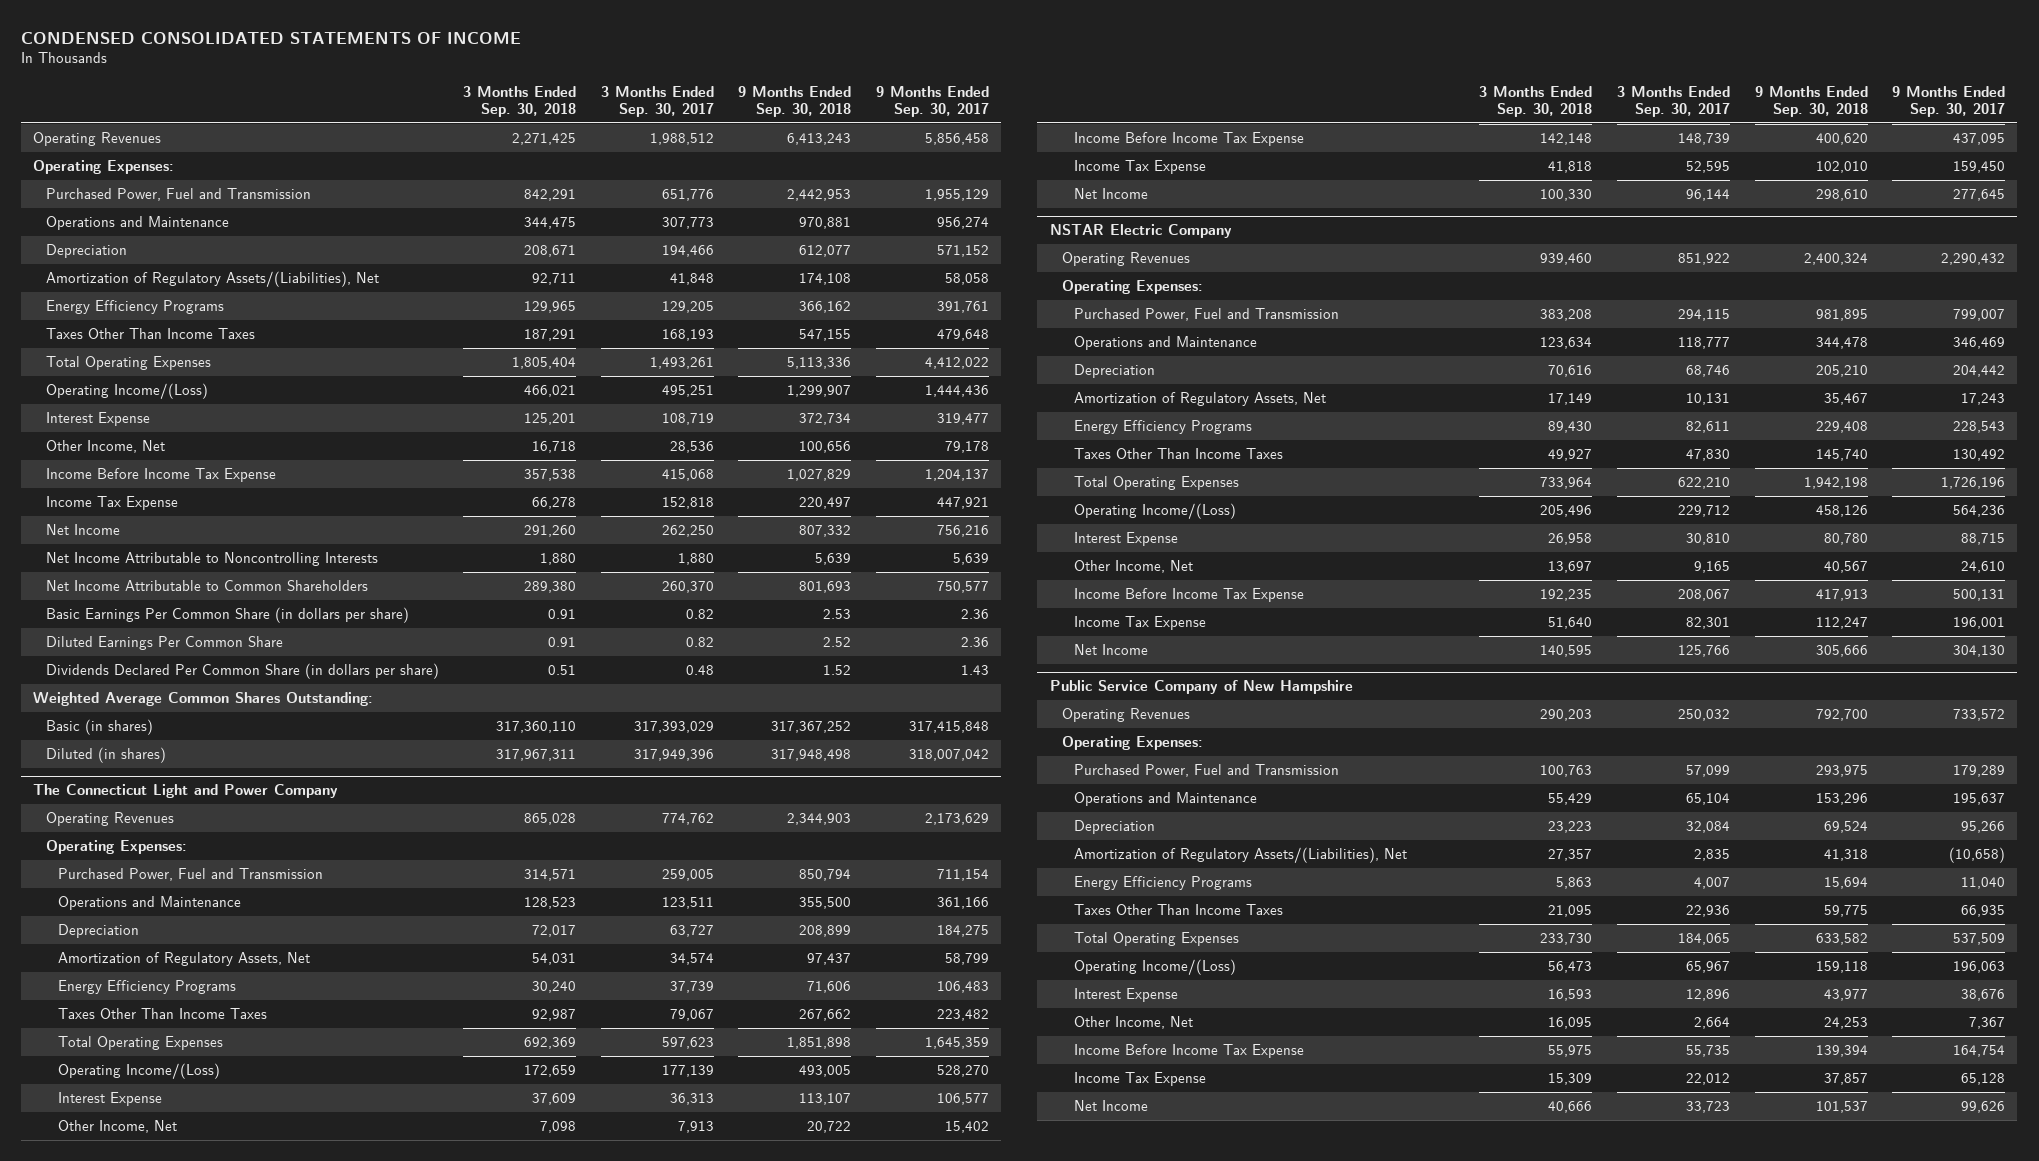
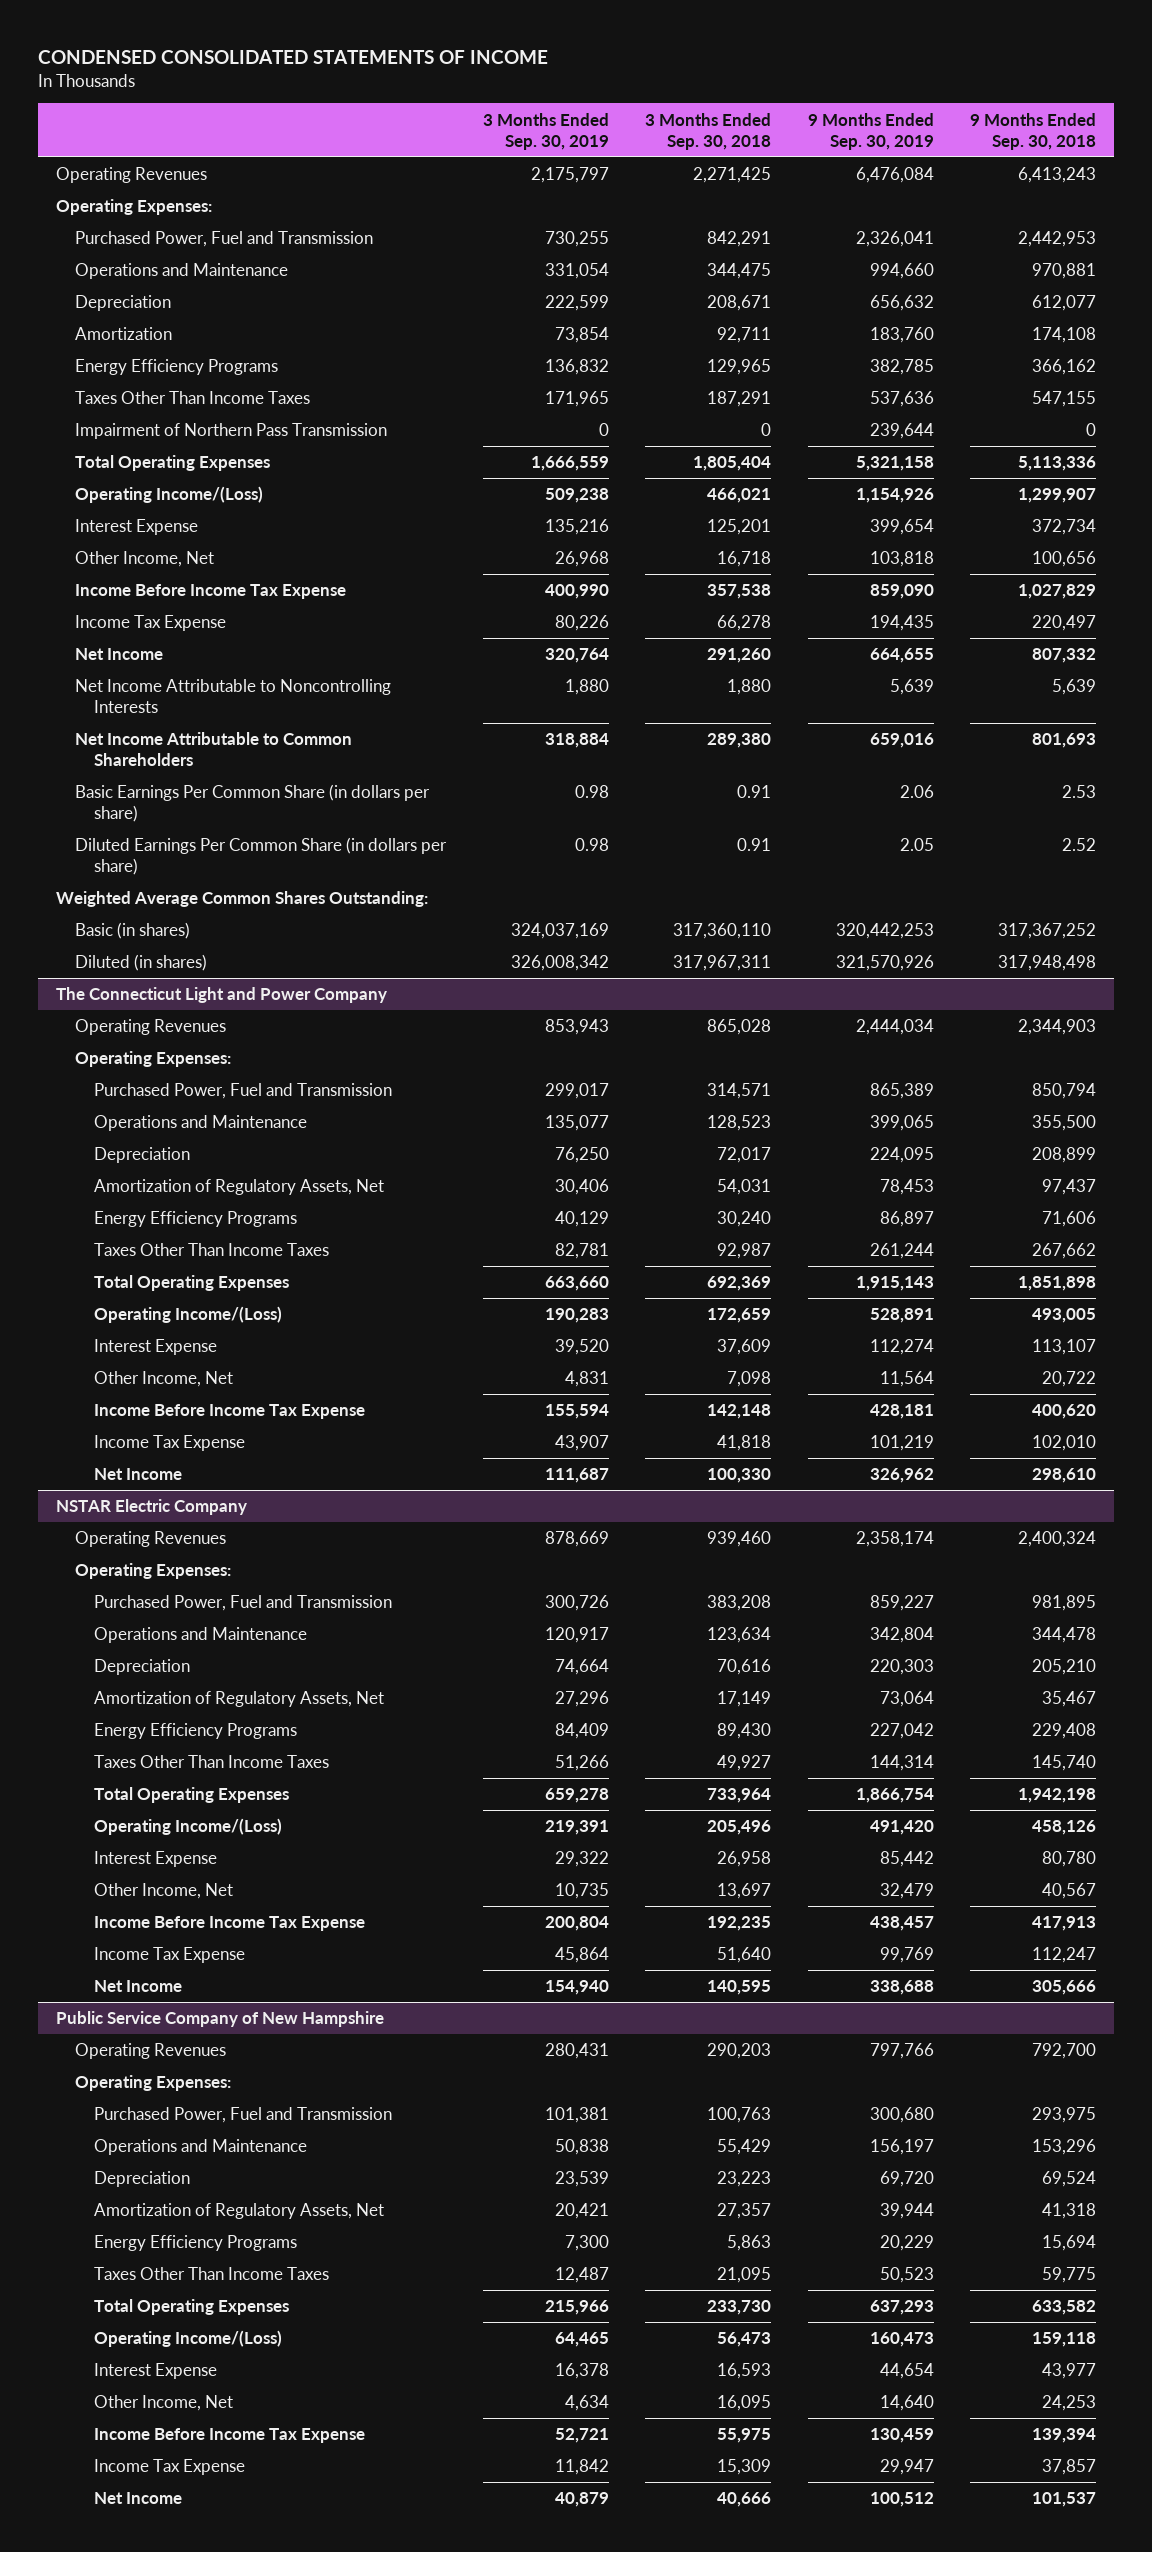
[600,85,714,117] 3 Months Ended Sep. 30, 2017 -> none
[875,85,989,117] 9 Months Ended Sep. 30, 2017 -> none
none -> [482,112,609,150] 3 Months Ended Sep. 30, 2019
none -> [807,112,934,150] 9 Months Ended Sep. 30, 2019
[45,271,379,288] Amortization of Regulatory Assets/(Liabilities), Net -> [75,327,173,341] Amortization
none -> [75,423,388,440] Impairment of Northern Pass Transmission
[45,663,439,680] Dividends Declared Per Common Share (in dollars per share) -> none
[45,636,283,651] Diluted Earnings Per Common Share -> [75,837,448,876] Diluted Earnings Per Common Share (in dollars per share)
[1074,847,1408,864] Amortization of Regulatory Assets/(Liabilities), Net -> [94,2203,385,2220] Amortization of Regulatory Assets, Net

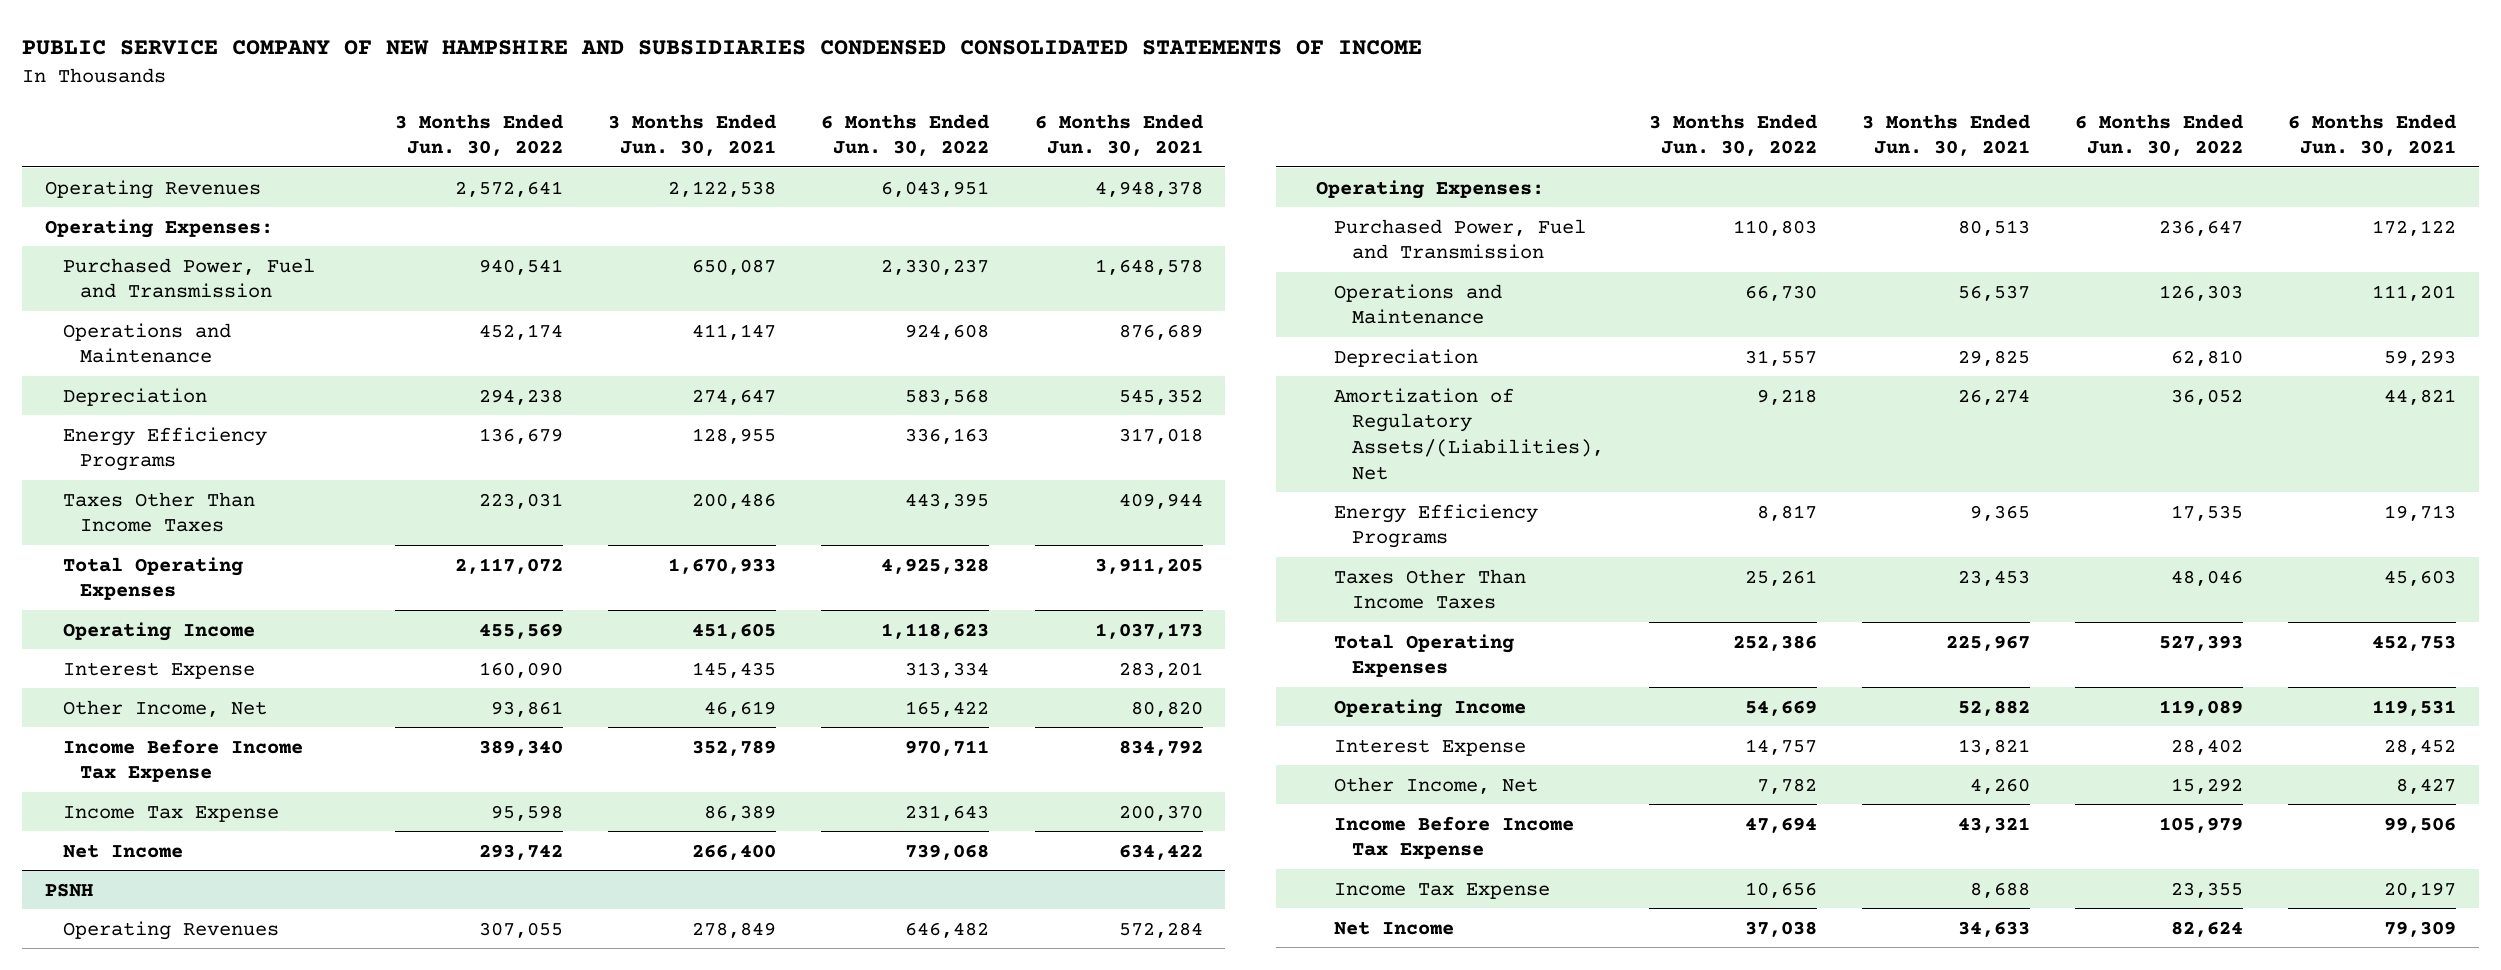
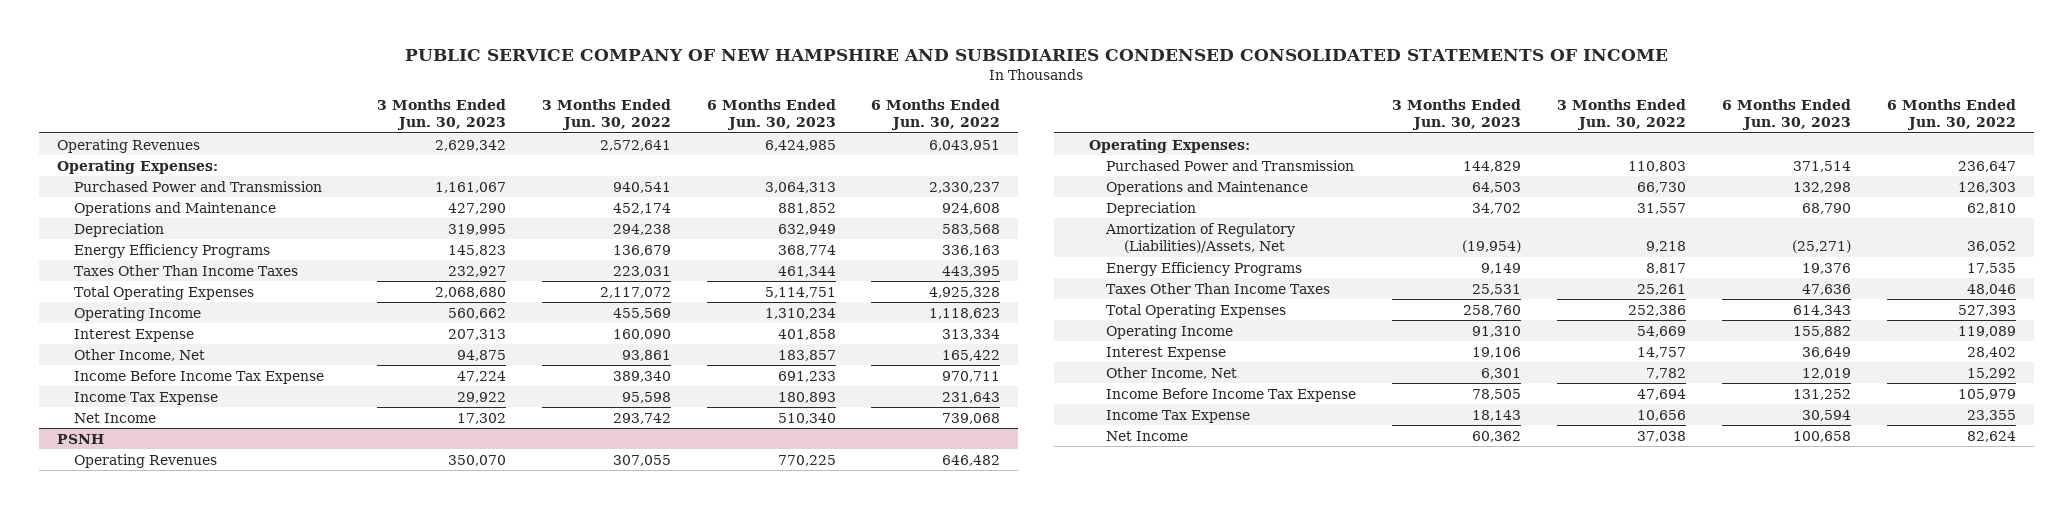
[608,113,777,157] 3 Months Ended Jun. 30, 2021 -> none
[1034,113,1203,157] 6 Months Ended Jun. 30, 2021 -> none
none -> [376,99,506,131] 3 Months Ended Jun. 30, 2023
none -> [706,99,836,131] 6 Months Ended Jun. 30, 2023
[62,257,315,299] Purchased Power, Fuel and Transmission -> [73,180,322,192] Purchased Power and Transmission
[1334,218,1587,260] Purchased Power, Fuel and Transmission -> [1106,159,1355,171] Purchased Power and Transmission
[1334,387,1604,480] Amortization of Regulatory Assets/(Liabilities), Net -> [1105,222,1296,254] Amortization of Regulatory (Liabilities)/Assets, Net

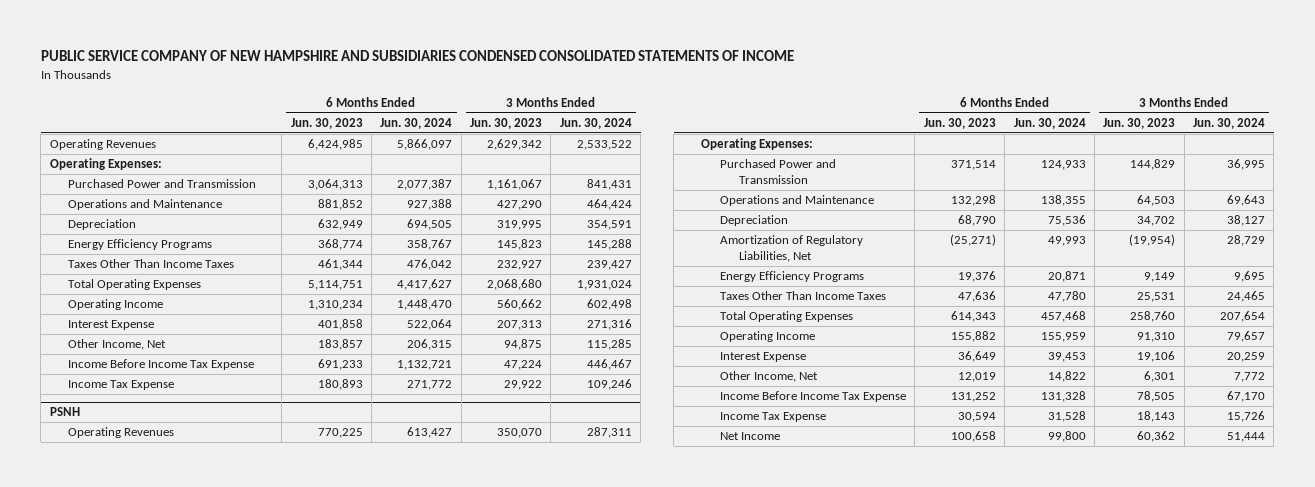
[541,99,671,131] 3 Months Ended Jun. 30, 2022 -> none
[871,99,1001,131] 6 Months Ended Jun. 30, 2022 -> none
none -> [380,117,453,129] Jun. 30, 2024
none -> [559,117,632,129] Jun. 30, 2024
[73,412,156,423] Net Income -> none
[1105,222,1296,254] Amortization of Regulatory (Liabilities)/Assets, Net -> [720,235,864,263] Amortization of Regulatory Liabilities, Net

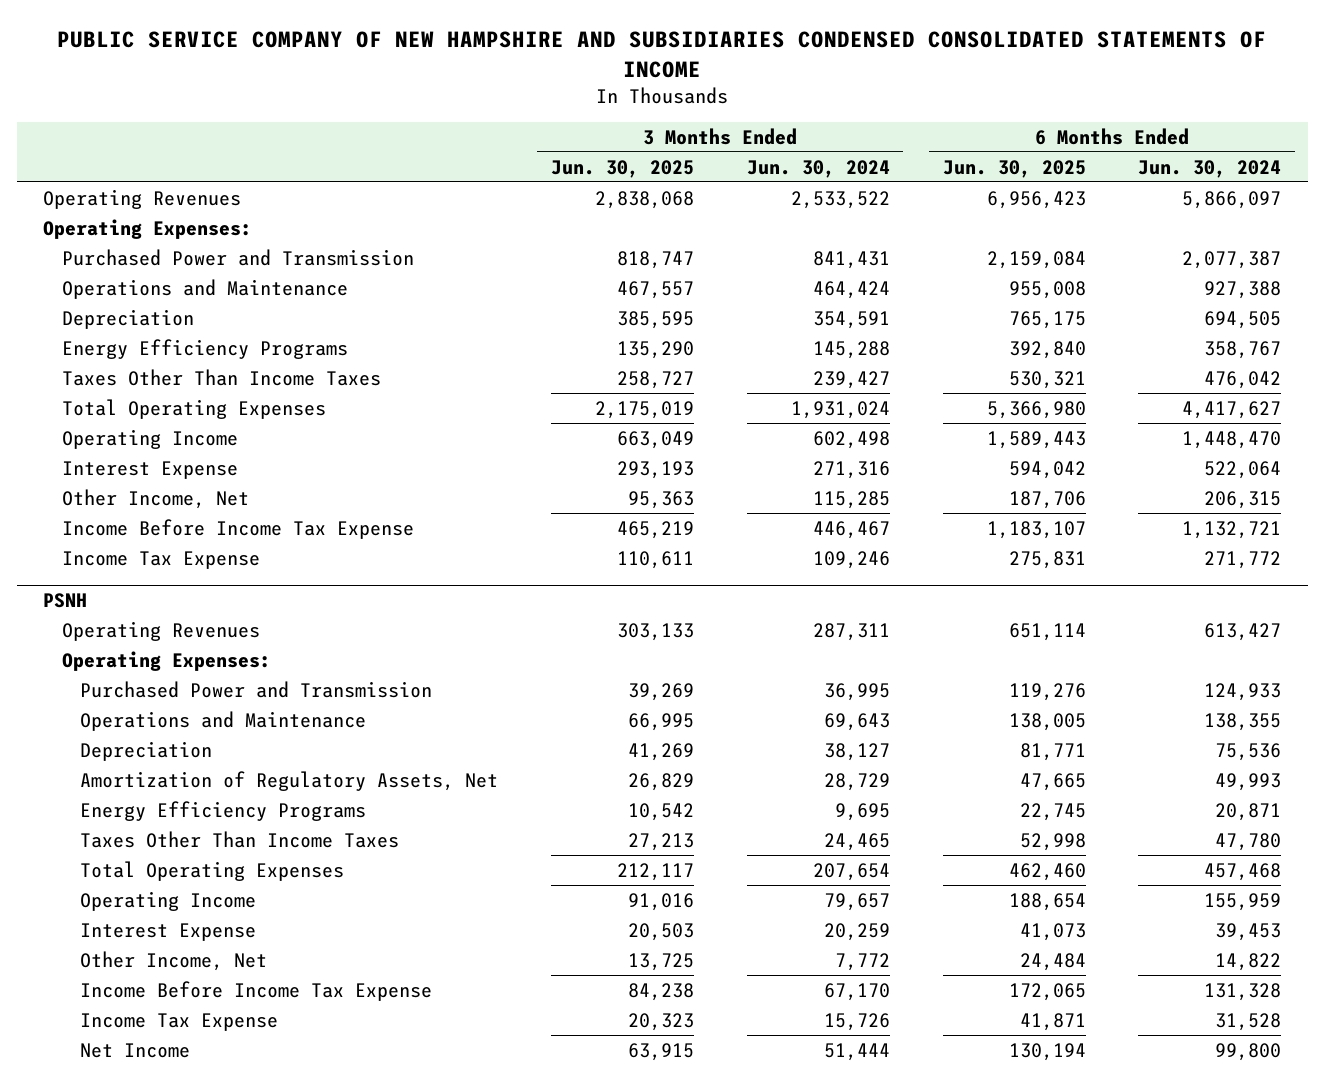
[290,117,363,129] Jun. 30, 2023 -> none
[470,117,543,129] Jun. 30, 2023 -> none
none -> [550,159,694,178] Jun. 30, 2025
none -> [942,159,1086,178] Jun. 30, 2025
[720,235,864,263] Amortization of Regulatory Liabilities, Net -> [79,770,498,791] Amortization of Regulatory Assets, Net

